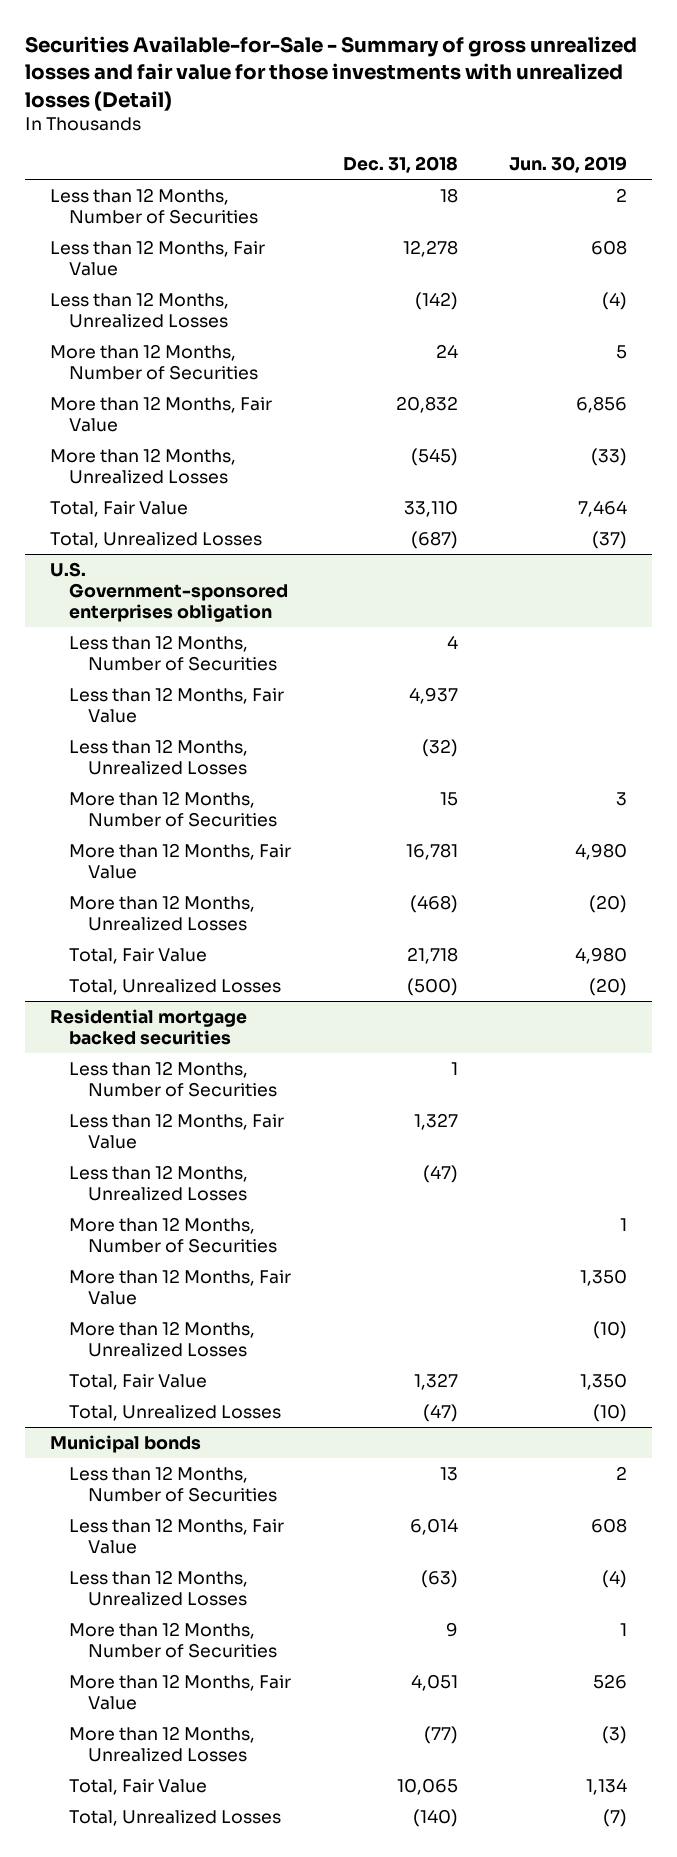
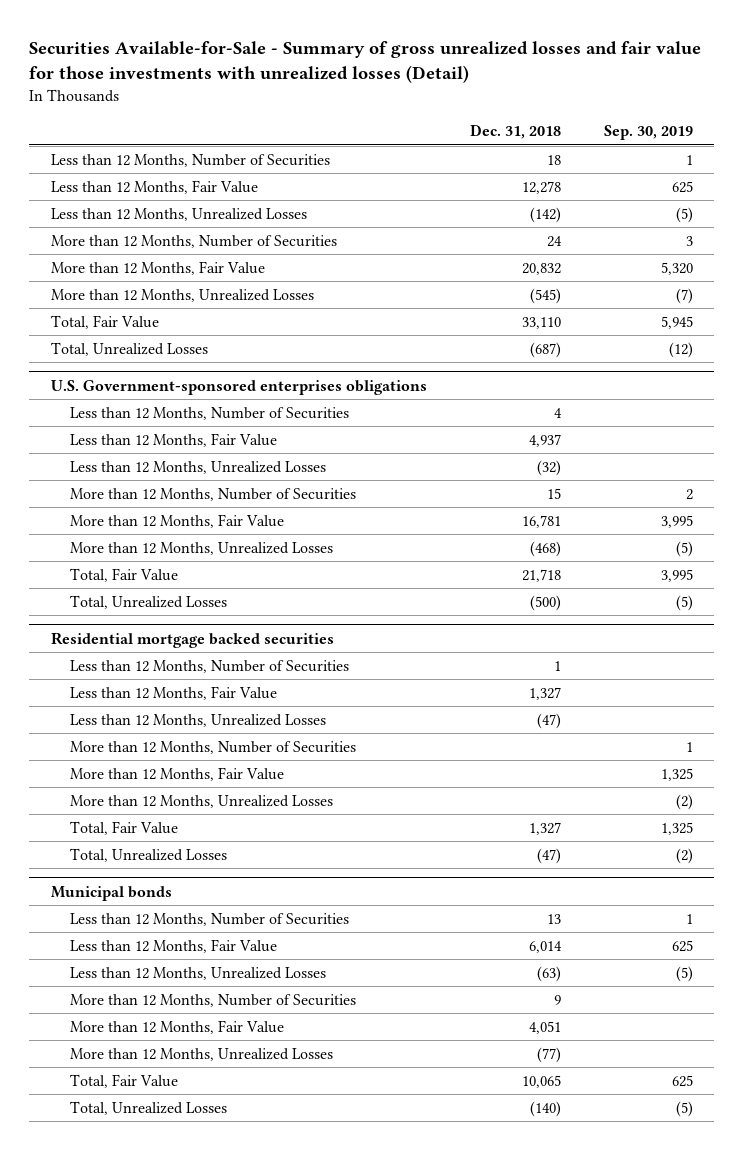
[508,156,627,174] Jun. 30, 2019 -> none
none -> [603,125,693,141] Sep. 30, 2019
[50,561,289,622] U.S. Government-sponsored enterprises obligation -> [50,379,427,395] U.S. Government-sponsored enterprises obligations

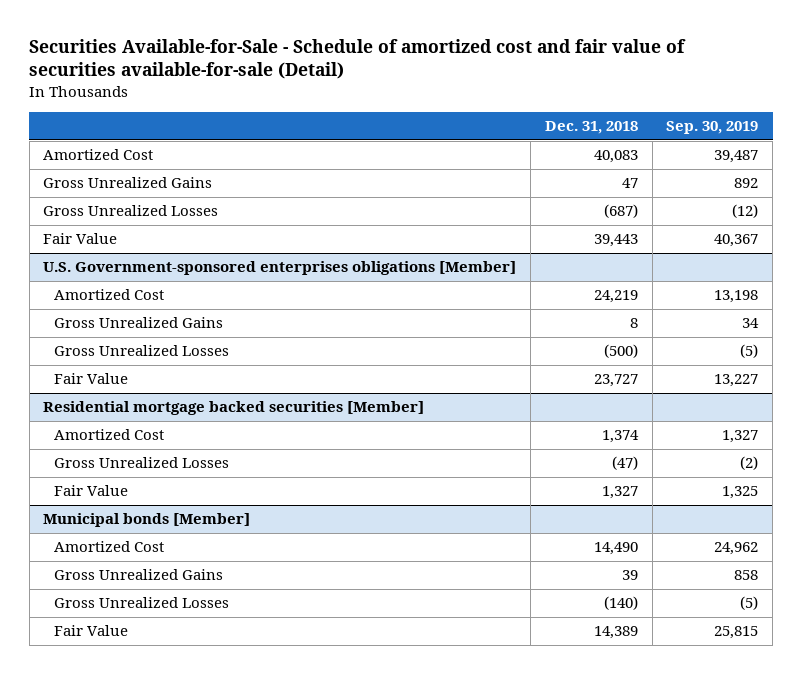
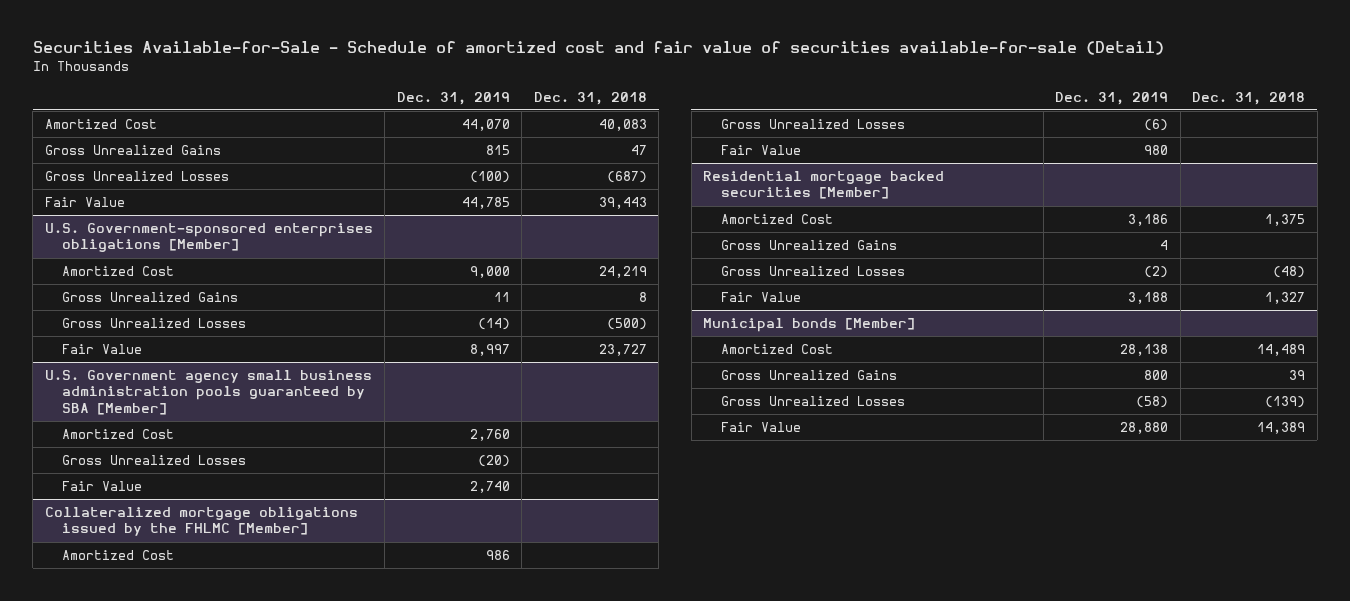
[666,121,759,135] Sep. 30, 2019 -> none
none -> [396,91,510,105] Dec. 31, 2019
none -> [44,370,372,415] U.S. Government agency small business administration pools guaranteed by SBA [Member]
none -> [62,429,175,440] Amortized Cost
none -> [62,455,247,466] Gross Unrealized Losses
none -> [62,481,143,492] Fair Value
none -> [44,507,358,537] Collateralized mortgage obligations issued by the FHLMC [Member]
none -> [62,550,175,561] Amortized Cost
none -> [720,119,905,130] Gross Unrealized Losses
none -> [720,145,801,156] Fair Value
[601,430,639,444] 1,374 -> [1265,214,1306,227] 1,375
none -> [720,240,897,251] Gross Unrealized Gains
[611,456,638,471] (47) -> [1273,266,1306,279] (48)
[593,542,638,556] 14,490 -> [1257,344,1306,357] 14,489
[603,596,638,611] (140) -> [1265,396,1306,409] (139)

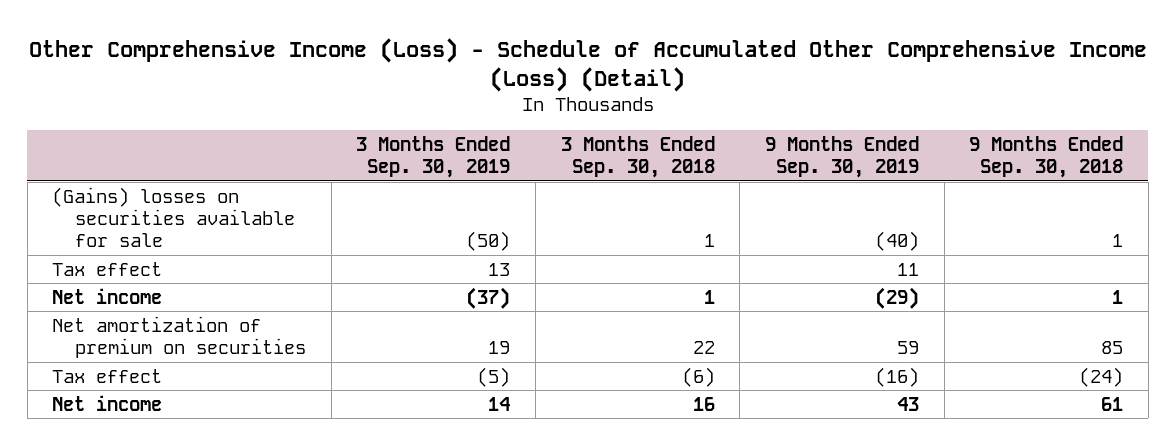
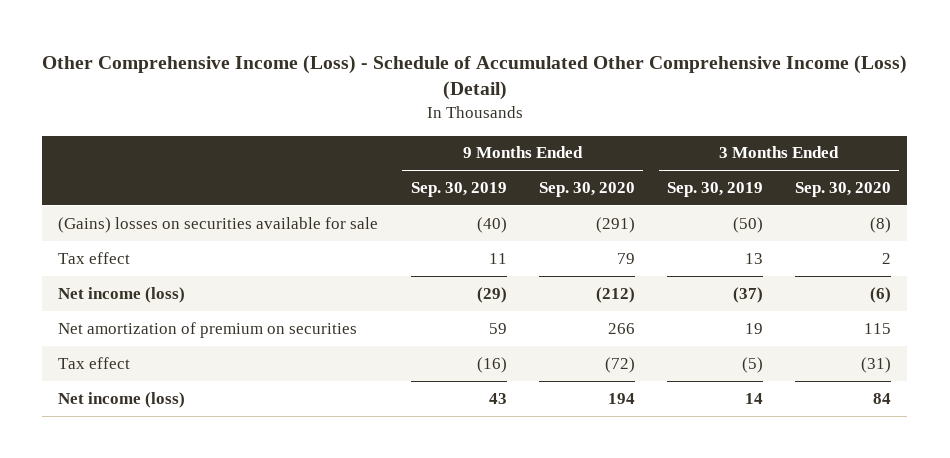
[560,136,715,179] 3 Months Ended Sep. 30, 2018 -> none
[969,136,1124,179] 9 Months Ended Sep. 30, 2018 -> none
none -> [538,182,635,198] Sep. 30, 2020
none -> [795,182,892,198] Sep. 30, 2020
[52,287,163,304] Net income -> [58,286,186,303] Net income (loss)
[52,394,163,411] Net income -> [58,391,186,408] Net income (loss)

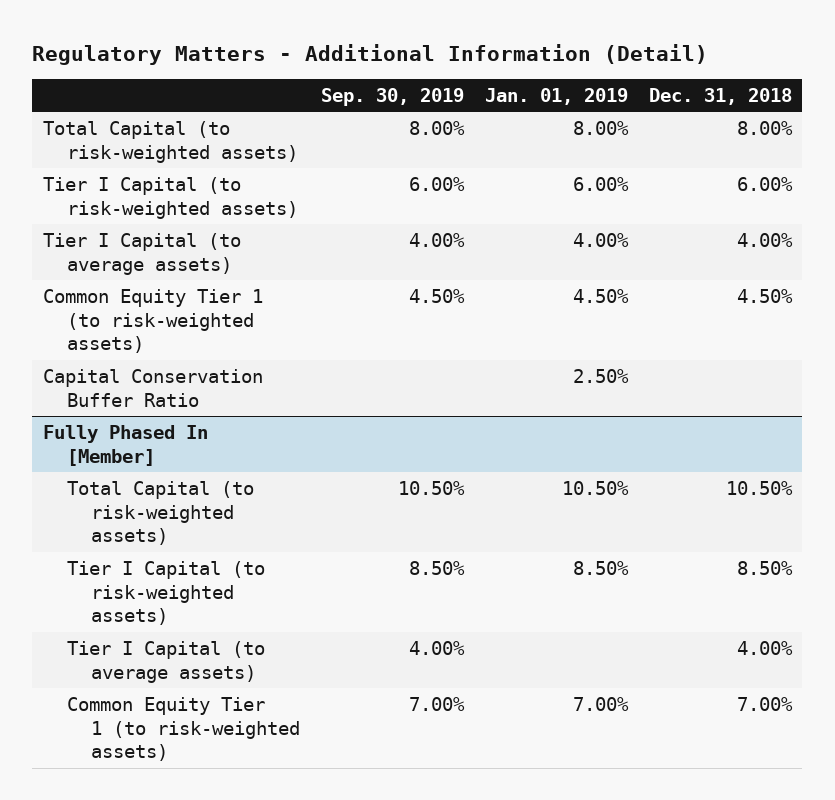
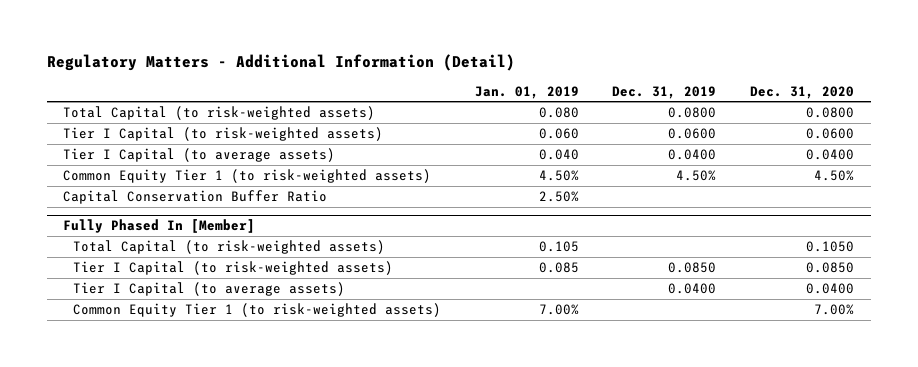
[320,88,464,107] Sep. 30, 2019 -> none
[648,88,792,106] Dec. 31, 2018 -> none
none -> [612,85,717,99] Dec. 31, 2019
none -> [750,85,855,99] Dec. 31, 2020
[572,120,629,135] 8.00% -> [538,106,579,118] 0.080
[572,176,629,191] 6.00% -> [538,127,579,139] 0.060
[572,232,629,247] 4.00% -> [538,148,579,160] 0.040
[561,480,629,495] 10.50% -> [538,240,579,252] 0.105
[572,560,629,575] 8.50% -> [538,261,579,273] 0.085

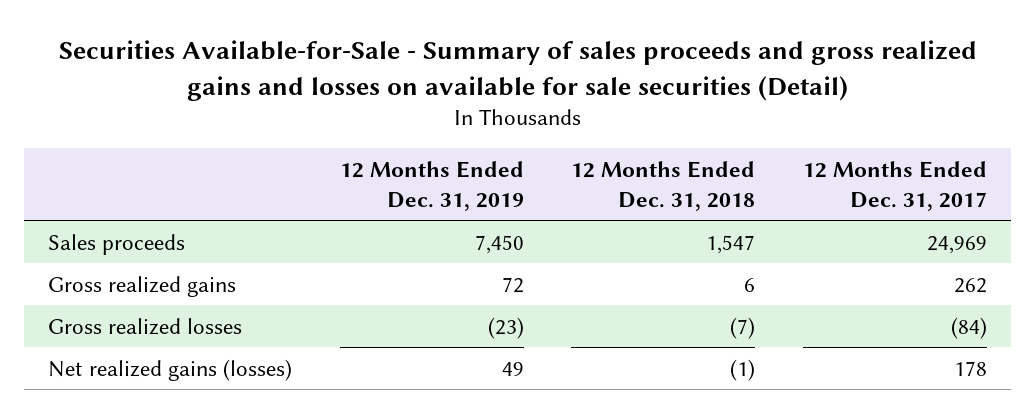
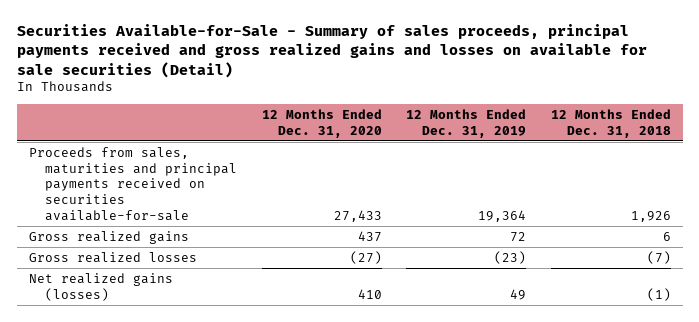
[58,40,977,101] Securities Available-for-Sale - Summary of sales proceeds and gross realized gains and losses on available for sale securities (Detail) -> [16,23,647,78] Securities Available-for-Sale - Summary of sales proceeds, principal payments received and gross realized gains and losses on available for sale securities (Detail)
[803,160,988,211] 12 Months Ended Dec. 31, 2017 -> none
none -> [261,108,382,138] 12 Months Ended Dec. 31, 2020
[47,233,185,255] Sales proceeds -> none
none -> [28,146,238,222] Proceeds from sales, maturities and principal payments received on securities available-for-sale

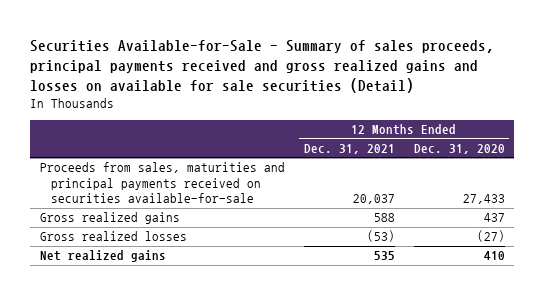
[406,108,527,138] 12 Months Ended Dec. 31, 2019 -> none
[550,108,671,138] 12 Months Ended Dec. 31, 2018 -> none
none -> [303,143,395,154] Dec. 31, 2021
[28,272,173,301] Net realized gains (losses) -> [39,250,166,263] Net realized gains

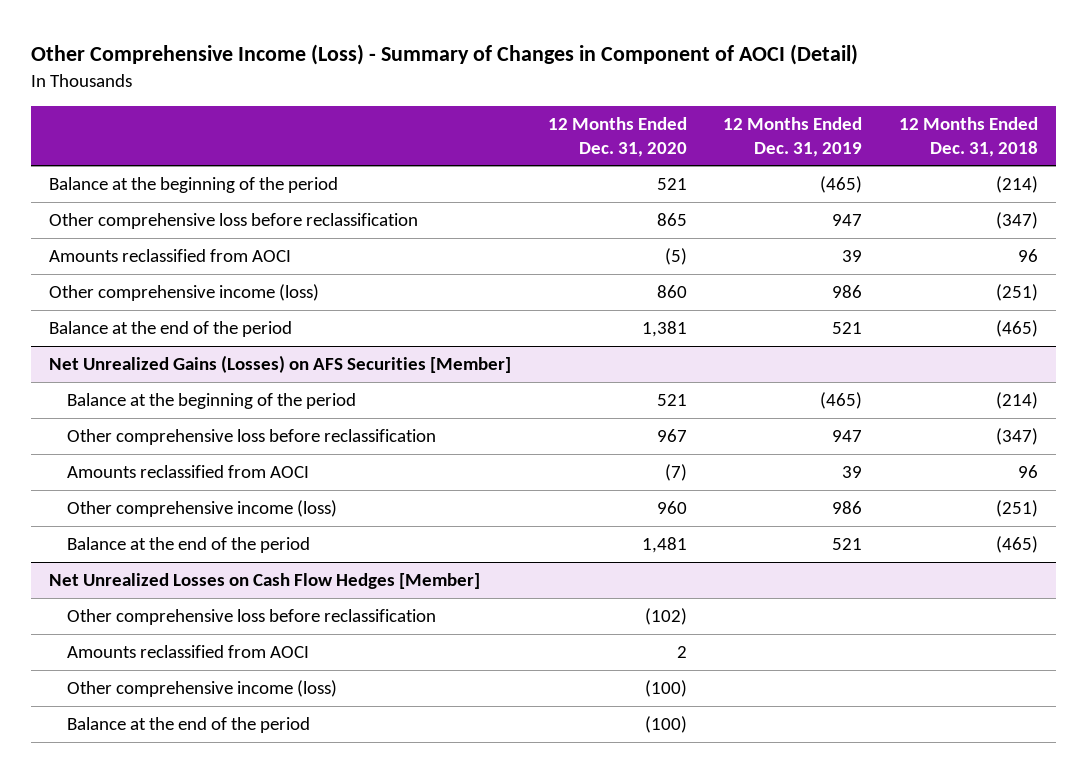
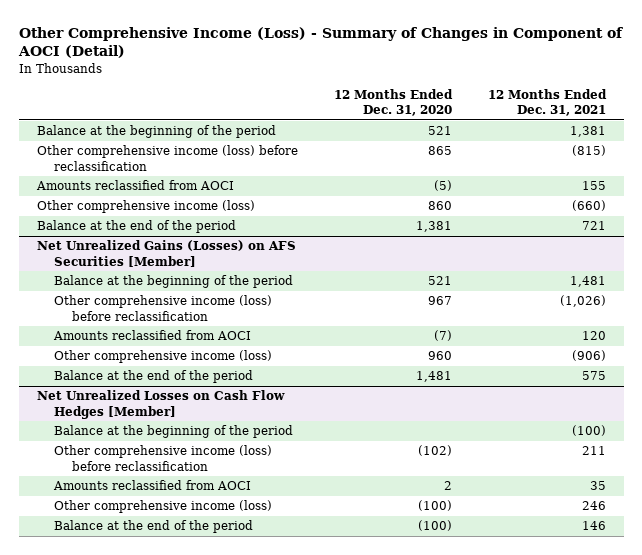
[723,116,863,157] 12 Months Ended Dec. 31, 2019 -> none
[898,116,1038,157] 12 Months Ended Dec. 31, 2018 -> none
none -> [487,88,607,117] 12 Months Ended Dec. 31, 2021
[48,213,418,230] Other comprehensive loss before reclassification -> [36,145,298,171] Other comprehensive income (loss) before reclassification
[67,429,437,446] Other comprehensive loss before reclassification -> [54,295,273,321] Other comprehensive income (loss) before reclassification
none -> [54,425,294,439] Balance at the beginning of the period
[67,609,437,626] Other comprehensive loss before reclassification -> [54,445,273,471] Other comprehensive income (loss) before reclassification

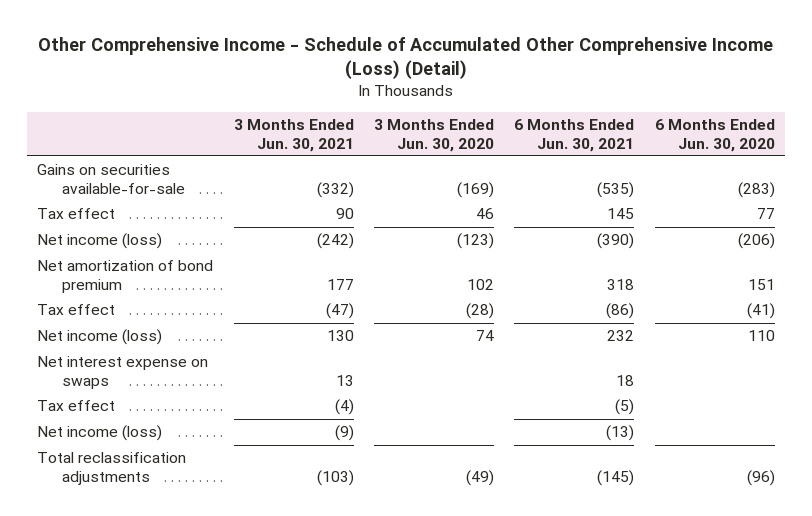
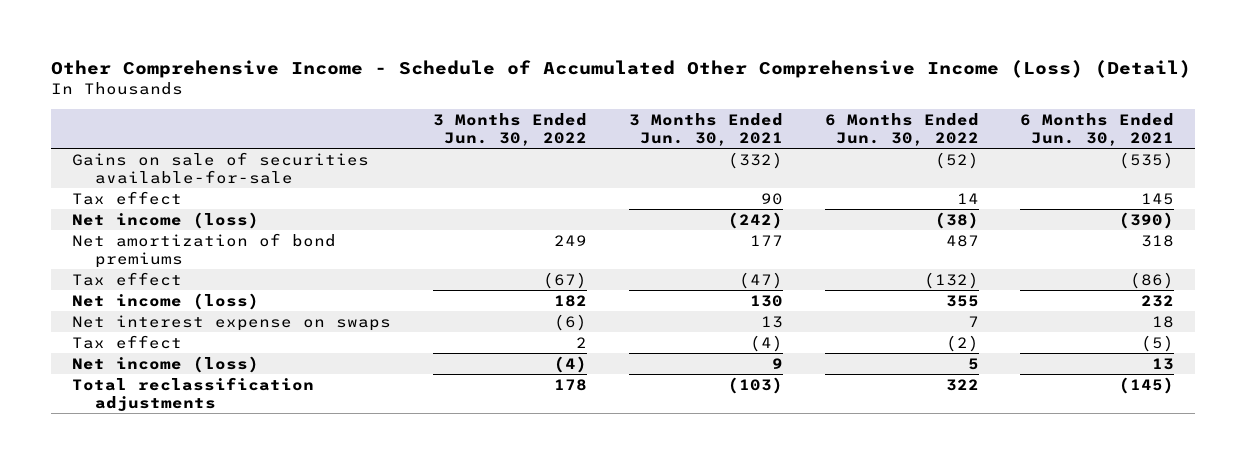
[374,119,495,152] 3 Months Ended Jun. 30, 2020 -> none
[654,119,775,152] 6 Months Ended Jun. 30, 2020 -> none
none -> [433,113,588,146] 3 Months Ended Jun. 30, 2022
none -> [824,113,979,146] 6 Months Ended Jun. 30, 2022
[37,164,185,194] Gains on securities available-for-sale -> [72,151,370,184] Gains on sale of securities available-for-sale
[37,260,214,293] Net amortization of bond premium -> [72,232,337,268] Net amortization of bond premiums
[334,425,354,442] (9) -> [771,357,783,369] 9
[606,425,635,442] (13) -> [1152,357,1175,370] 13

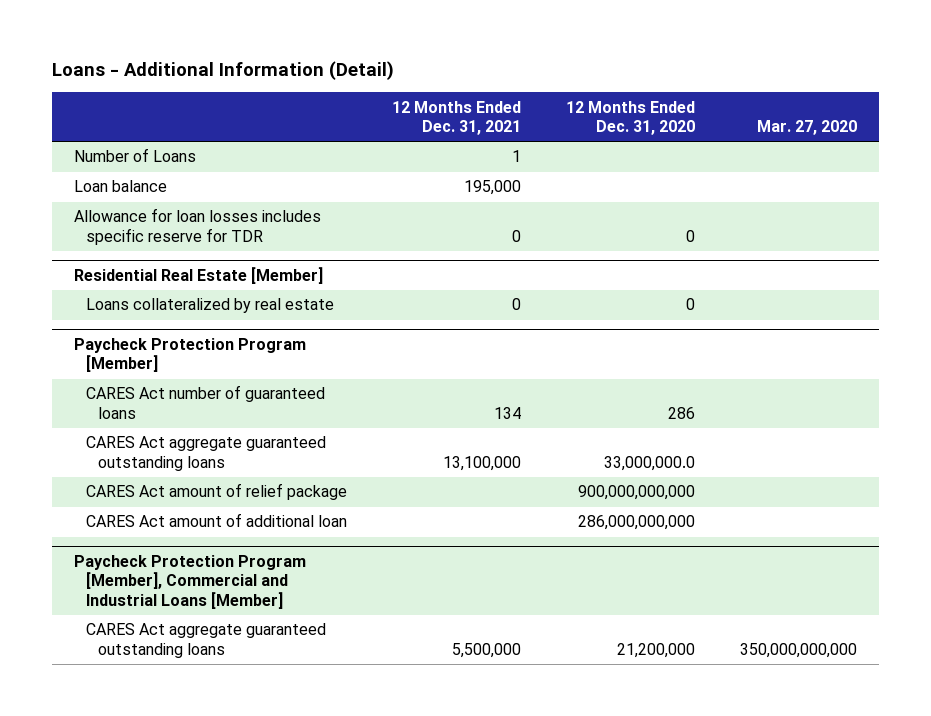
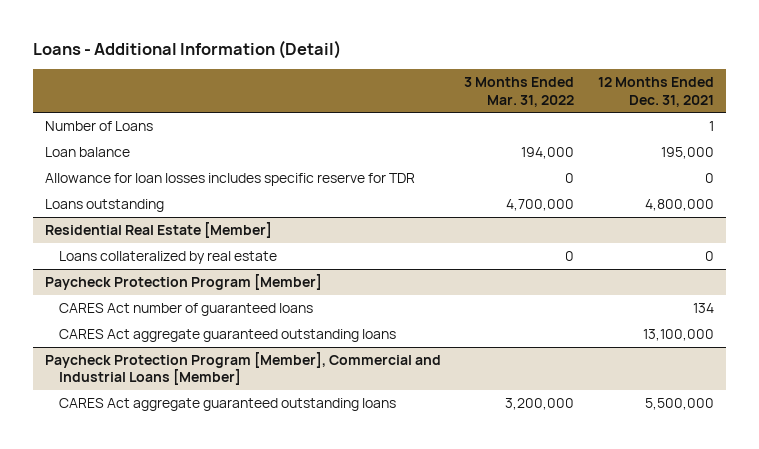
[565,100,695,135] 12 Months Ended Dec. 31, 2020 -> none
[756,119,857,135] Mar. 27, 2020 -> none
none -> [464,77,575,107] 3 Months Ended Mar. 31, 2022
none -> [44,199,164,213] Loans outstanding
[86,483,348,501] CARES Act amount of relief package -> none
[86,513,348,528] CARES Act amount of additional loan -> none

